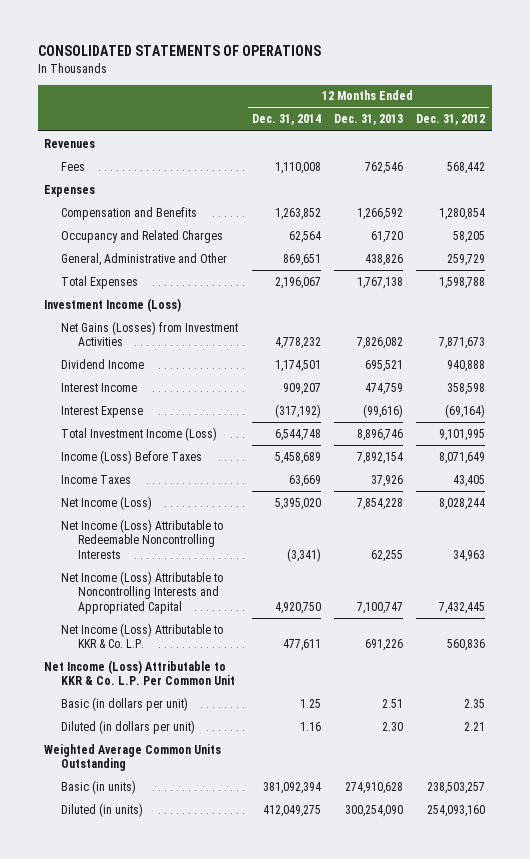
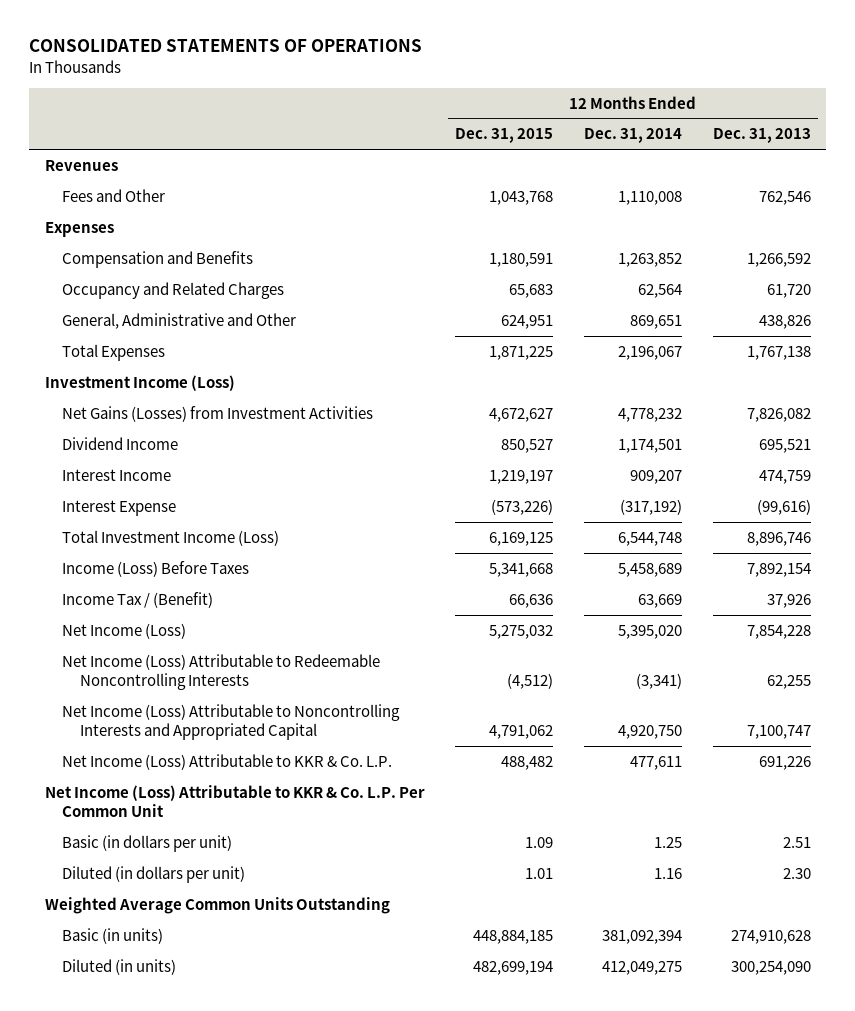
[416,114,486,126] Dec. 31, 2012 -> none
none -> [455,128,554,144] Dec. 31, 2015
[61,161,86,171] Fees -> [62,188,166,202] Fees and Other
[61,474,132,484] Income Taxes -> [62,591,214,608] Income Tax / (Benefit)

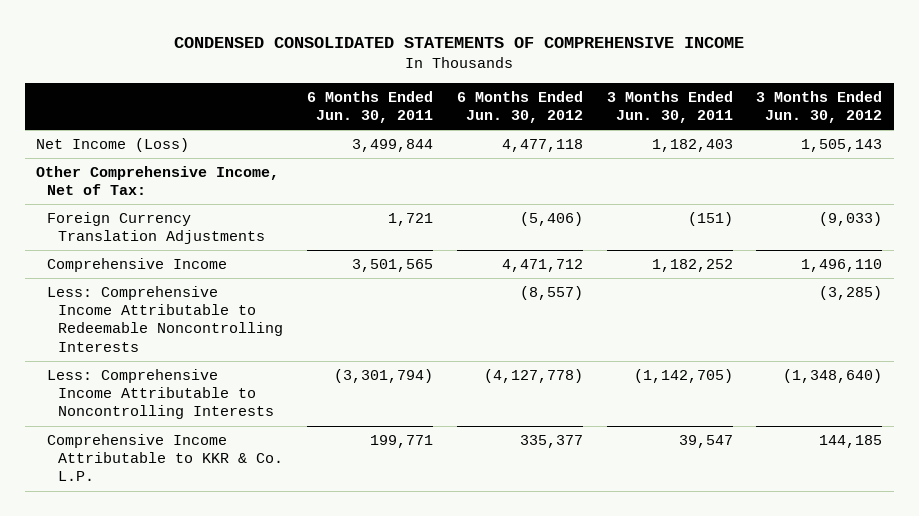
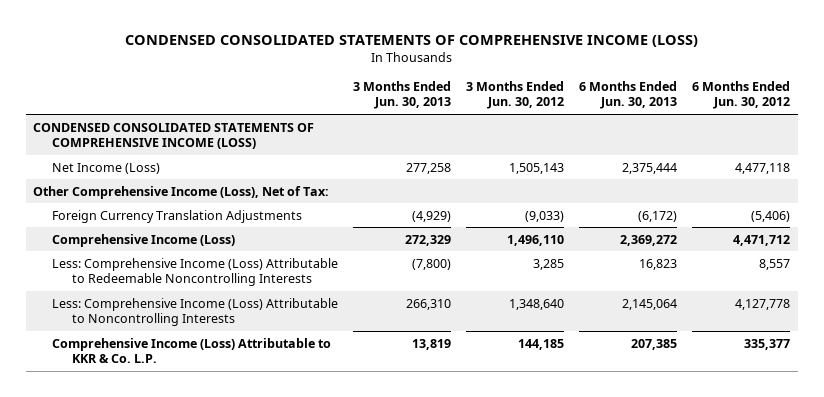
[174,36,745,48] CONDENSED CONSOLIDATED STATEMENTS OF COMPREHENSIVE INCOME -> [124,34,698,47] CONDENSED CONSOLIDATED STATEMENTS OF COMPREHENSIVE INCOME (LOSS)
[307,90,434,123] 6 Months Ended Jun. 30, 2011 -> none
[606,90,733,123] 3 Months Ended Jun. 30, 2011 -> none
none -> [353,80,452,110] 3 Months Ended Jun. 30, 2013
none -> [579,80,678,110] 6 Months Ended Jun. 30, 2013
none -> [33,122,315,150] CONDENSED CONSOLIDATED STATEMENTS OF COMPREHENSIVE INCOME (LOSS)
[36,166,280,196] Other Comprehensive Income, Net of Tax: -> [33,185,330,199] Other Comprehensive Income (Loss), Net of Tax:
[47,258,228,273] Comprehensive Income -> [52,233,236,247] Comprehensive Income (Loss)
[47,286,284,352] Less: Comprehensive Income Attributable to Redeemable Noncontrolling Interests -> [52,257,339,287] Less: Comprehensive Income (Loss) Attributable to Redeemable Noncontrolling Interests
[519,286,583,301] (8,557) -> [759,258,791,270] 8,557
[819,286,883,301] (3,285) -> [533,258,565,270] 3,285
[47,369,275,420] Less: Comprehensive Income Attributable to Noncontrolling Interests -> [52,297,339,327] Less: Comprehensive Income (Loss) Attributable to Noncontrolling Interests
[483,369,583,384] (4,127,778) -> [735,298,791,310] 4,127,778
[783,369,883,384] (1,348,640) -> [509,298,565,310] 1,348,640
[47,434,284,482] Comprehensive Income Attributable to KKR & Co. L.P. -> [52,337,332,364] Comprehensive Income (Loss) Attributable to KKR & Co. L.P.

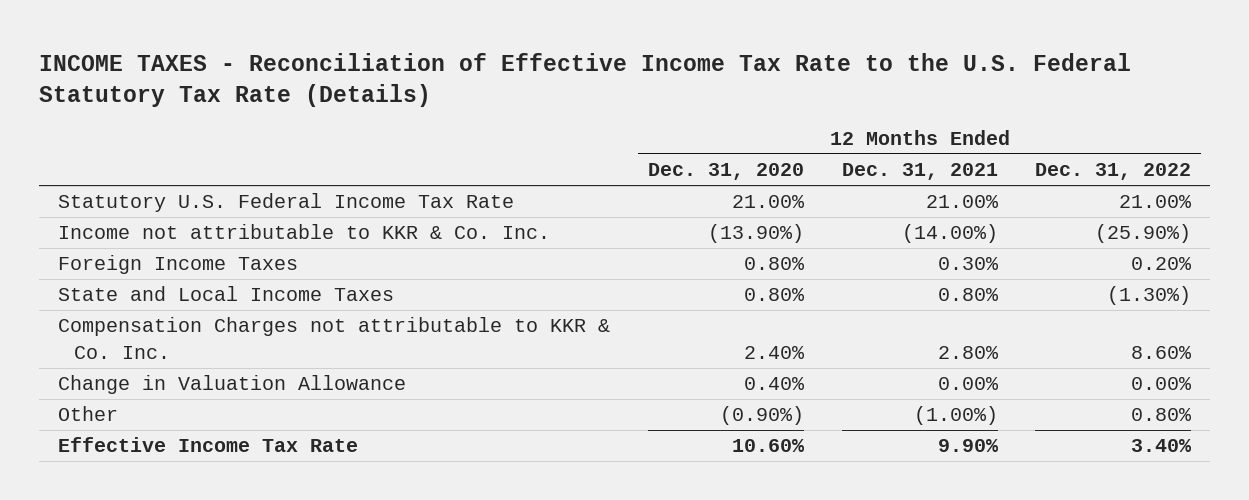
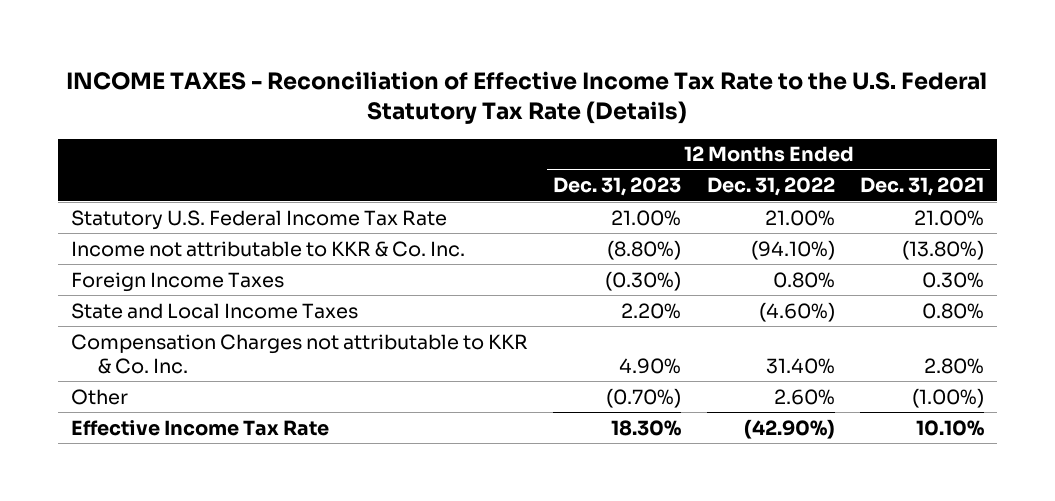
[647,162,804,180] Dec. 31, 2020 -> none
none -> [553,177,682,197] Dec. 31, 2023
[58,375,407,395] Change in Valuation Allowance -> none
[901,224,998,244] (14.00%) -> [902,239,985,260] (13.80%)
[1095,224,1192,244] (25.90%) -> [750,239,835,260] (94.10%)
[1131,257,1193,271] 0.20% -> [772,271,835,288] 0.80%
[1107,286,1192,306] (1.30%) -> [758,301,835,322] (4.60%)
[1131,345,1193,359] 8.60% -> [765,358,835,375] 31.40%
[1131,408,1193,422] 0.80% -> [773,388,835,405] 2.60%
[937,439,999,453] 9.90% -> [916,419,985,436] 10.10%
[1131,439,1193,453] 3.40% -> [743,418,835,439] (42.90%)

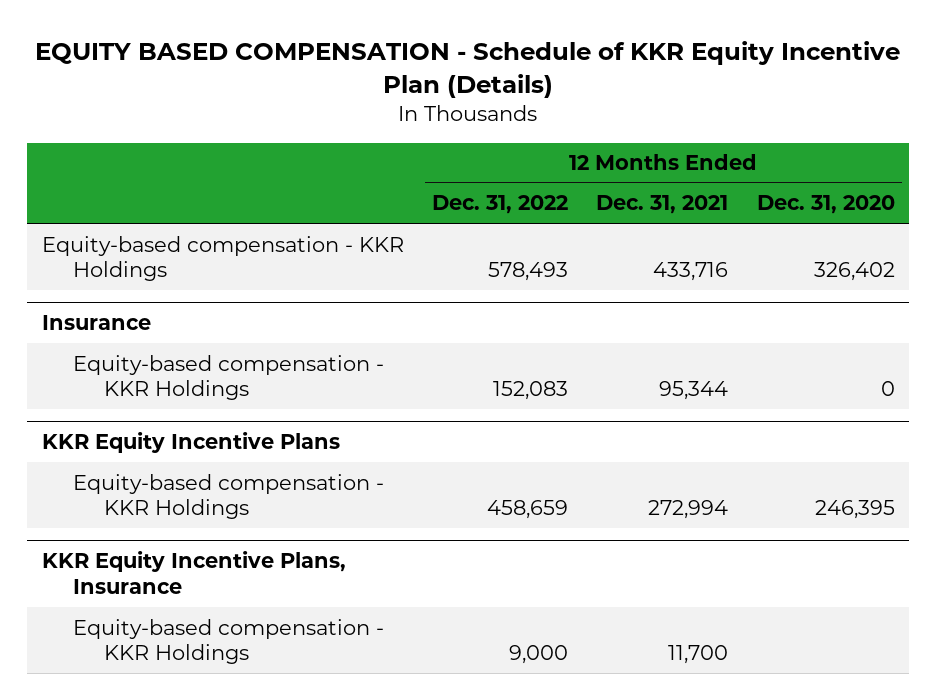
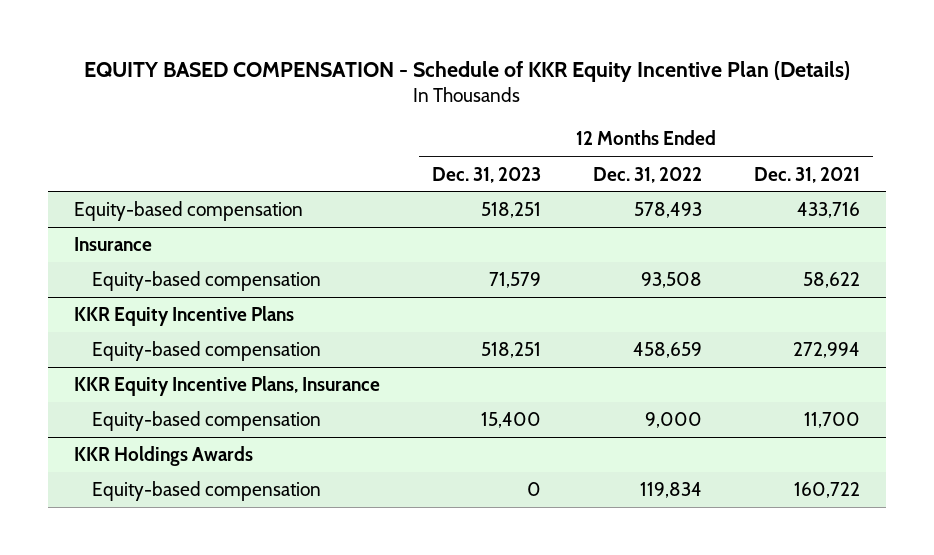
[756,195,895,215] Dec. 31, 2020 -> none
none -> [431,166,541,183] Dec. 31, 2023
[41,235,404,282] Equity-based compensation - KKR Holdings -> [73,201,303,222] Equity-based compensation
[72,354,384,401] Equity-based compensation - KKR Holdings -> [92,271,322,292] Equity-based compensation
[492,381,568,401] 152,083 -> [640,272,702,289] 93,508
[659,381,729,401] 95,344 -> [802,272,860,289] 58,622
[72,473,384,520] Equity-based compensation - KKR Holdings -> [92,341,322,362] Equity-based compensation
[72,618,384,665] Equity-based compensation - KKR Holdings -> [92,411,322,432] Equity-based compensation
none -> [73,446,253,467] KKR Holdings Awards
none -> [92,481,322,502] Equity-based compensation

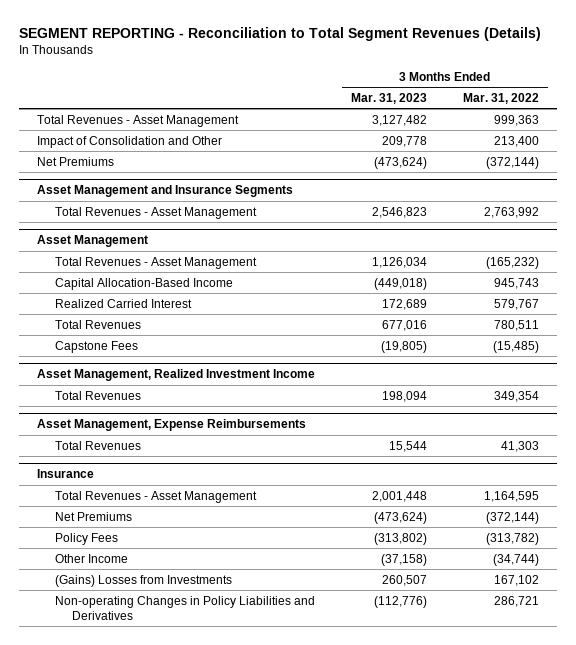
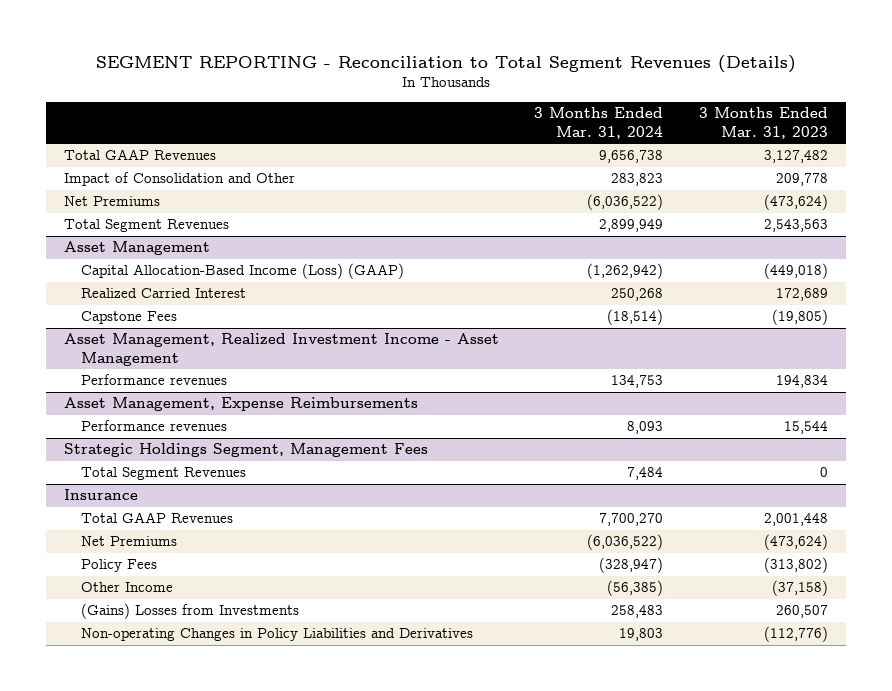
[462,92,539,104] Mar. 31, 2022 -> none
none -> [534,107,664,139] 3 Months Ended Mar. 31, 2024
[37,114,240,127] Total Revenues - Asset Management -> [63,149,216,161] Total GAAP Revenues
[37,185,294,198] Asset Management and Insurance Segments -> none
[54,206,257,219] Total Revenues - Asset Management -> none
none -> [63,219,229,233] Total Segment Revenues
[54,256,257,269] Total Revenues - Asset Management -> none
[54,277,233,290] Capital Allocation-Based Income -> [80,263,404,280] Capital Allocation-Based Income (Loss) (GAAP)
[54,319,141,329] Total Revenues -> none
[37,369,316,382] Asset Management, Realized Investment Income -> [63,333,499,366] Asset Management, Realized Investment Income - Asset Management
[54,390,141,400] Total Revenues -> [80,374,227,386] Performance revenues
[381,390,427,402] 198,094 -> [776,375,829,389] 194,834
[54,440,141,450] Total Revenues -> [80,420,227,432] Performance revenues
none -> [63,443,428,458] Strategic Holdings Segment, Management Fees
none -> [80,467,246,481] Total Segment Revenues
[54,490,257,503] Total Revenues - Asset Management -> [80,512,233,524] Total GAAP Revenues

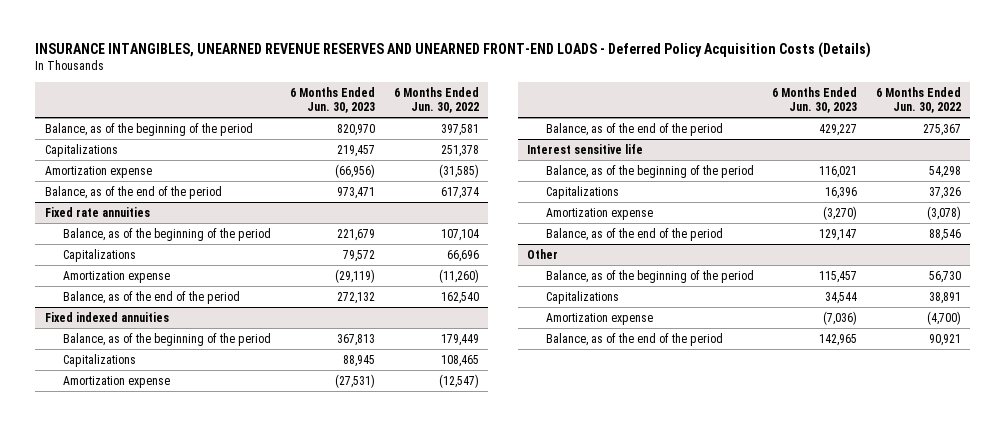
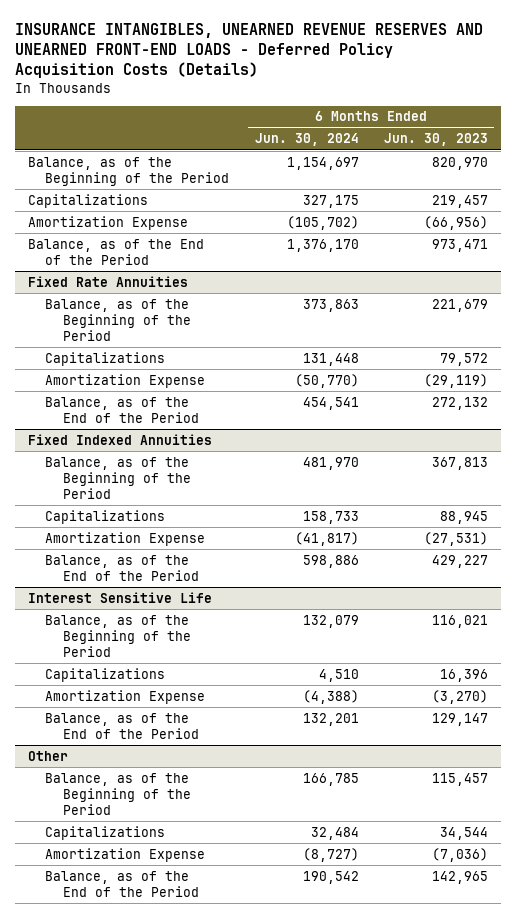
[393,86,479,114] 6 Months Ended Jun. 30, 2022 -> none
none -> [254,133,359,147] Jun. 30, 2024
[44,122,253,136] Balance, as of the beginning of the period -> [27,156,230,186] Balance, as of the Beginning of the Period
[44,165,152,178] Amortization expense -> [27,215,188,230] Amortization Expense
[44,185,222,199] Balance, as of the end of the period -> [27,238,204,265] Balance, as of the End of the Period
[44,206,150,217] Fixed rate annuities -> [27,275,188,287] Fixed Rate Annuities
[63,227,272,241] Balance, as of the beginning of the period -> [45,298,192,341] Balance, as of the Beginning of the Period
[63,270,171,283] Amortization expense -> [45,373,206,388] Amortization Expense
[63,290,241,304] Balance, as of the end of the period -> [45,396,200,423] Balance, as of the End of the Period
[44,311,169,322] Fixed indexed annuities -> [27,433,212,445] Fixed Indexed Annuities
[63,332,272,346] Balance, as of the beginning of the period -> [45,456,192,499] Balance, as of the Beginning of the Period
[63,375,171,388] Amortization expense -> [45,531,206,546] Amortization Expense
[545,122,723,136] Balance, as of the end of the period -> [45,554,200,581] Balance, as of the End of the Period
[527,143,644,154] Interest sensitive life -> [27,591,212,603] Interest Sensitive Life
[545,164,754,178] Balance, as of the beginning of the period -> [45,614,192,657] Balance, as of the Beginning of the Period
[545,207,653,220] Amortization expense -> [45,689,206,704] Amortization Expense
[545,227,723,241] Balance, as of the end of the period -> [45,712,200,739] Balance, as of the End of the Period
[545,269,754,283] Balance, as of the beginning of the period -> [45,772,192,815] Balance, as of the Beginning of the Period
[545,312,653,325] Amortization expense -> [45,847,206,862] Amortization Expense
[545,332,723,346] Balance, as of the end of the period -> [45,870,200,897] Balance, as of the End of the Period

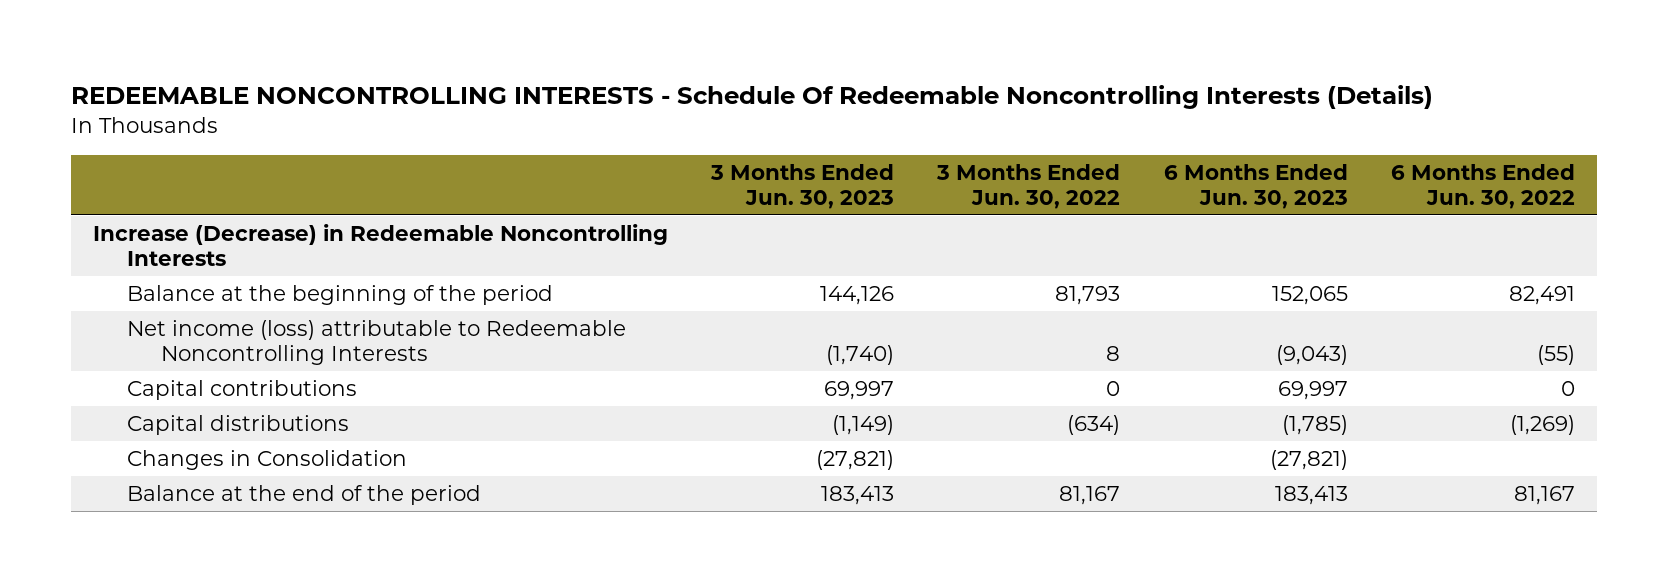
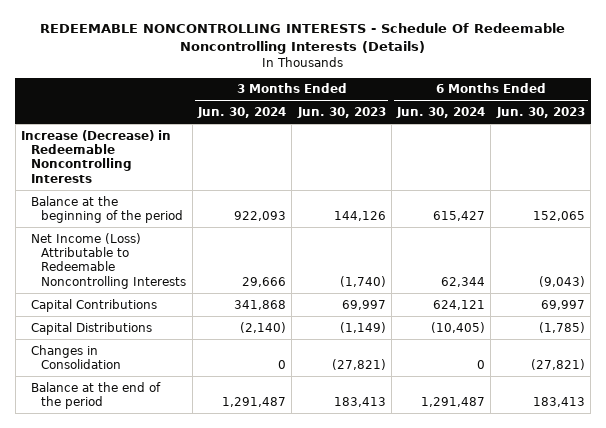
[936,163,1121,210] 3 Months Ended Jun. 30, 2022 -> none
[1390,163,1575,210] 6 Months Ended Jun. 30, 2022 -> none
none -> [196,107,286,119] Jun. 30, 2024
none -> [396,107,486,119] Jun. 30, 2024
[126,319,626,366] Net income (loss) attributable to Redeemable Noncontrolling Interests -> [31,232,187,289] Net Income (Loss) Attributable to Redeemable Noncontrolling Interests
[126,379,357,400] Capital contributions -> [31,298,158,312] Capital Contributions
[126,414,349,435] Capital distributions -> [31,321,153,335] Capital Distributions

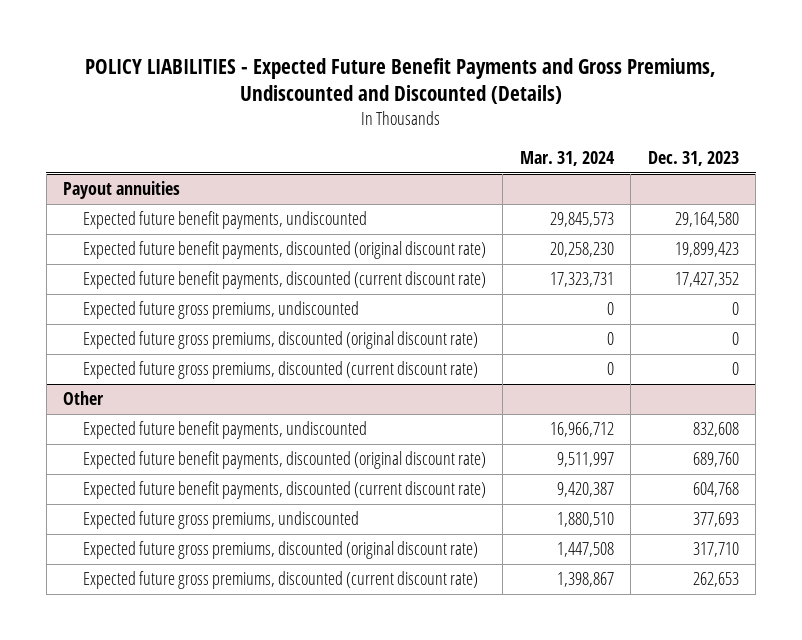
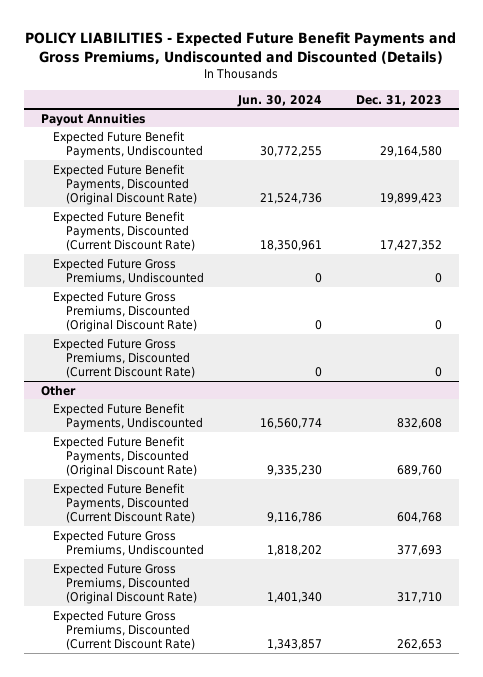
[519,151,615,167] Mar. 31, 2024 -> none
none -> [236,94,322,107] Jun. 30, 2024
[63,181,181,200] Payout annuities -> [40,112,145,126] Payout Annuities
[82,211,367,230] Expected future benefit payments, undiscounted -> [53,130,204,158] Expected Future Benefit Payments, Undiscounted
[82,241,486,260] Expected future benefit payments, discounted (original discount rate) -> [53,163,198,206] Expected Future Benefit Payments, Discounted (Original Discount Rate)
[82,271,486,290] Expected future benefit payments, discounted (current discount rate) -> [53,210,196,252] Expected Future Benefit Payments, Discounted (Current Discount Rate)
[82,301,359,320] Expected future gross premiums, undiscounted -> [53,257,205,284] Expected Future Gross Premiums, Undiscounted
[82,331,478,350] Expected future gross premiums, discounted (original discount rate) -> [53,290,198,333] Expected Future Gross Premiums, Discounted (Original Discount Rate)
[82,361,478,380] Expected future gross premiums, discounted (current discount rate) -> [53,337,196,379] Expected Future Gross Premiums, Discounted (Current Discount Rate)
[82,421,367,440] Expected future benefit payments, undiscounted -> [53,402,204,430] Expected Future Benefit Payments, Undiscounted
[82,451,486,470] Expected future benefit payments, discounted (original discount rate) -> [53,435,198,478] Expected Future Benefit Payments, Discounted (Original Discount Rate)
[82,481,486,500] Expected future benefit payments, discounted (current discount rate) -> [53,482,196,524] Expected Future Benefit Payments, Discounted (Current Discount Rate)
[82,511,359,530] Expected future gross premiums, undiscounted -> [53,529,205,556] Expected Future Gross Premiums, Undiscounted
[82,541,478,560] Expected future gross premiums, discounted (original discount rate) -> [53,562,198,605] Expected Future Gross Premiums, Discounted (Original Discount Rate)
[82,571,478,590] Expected future gross premiums, discounted (current discount rate) -> [53,609,196,651] Expected Future Gross Premiums, Discounted (Current Discount Rate)

